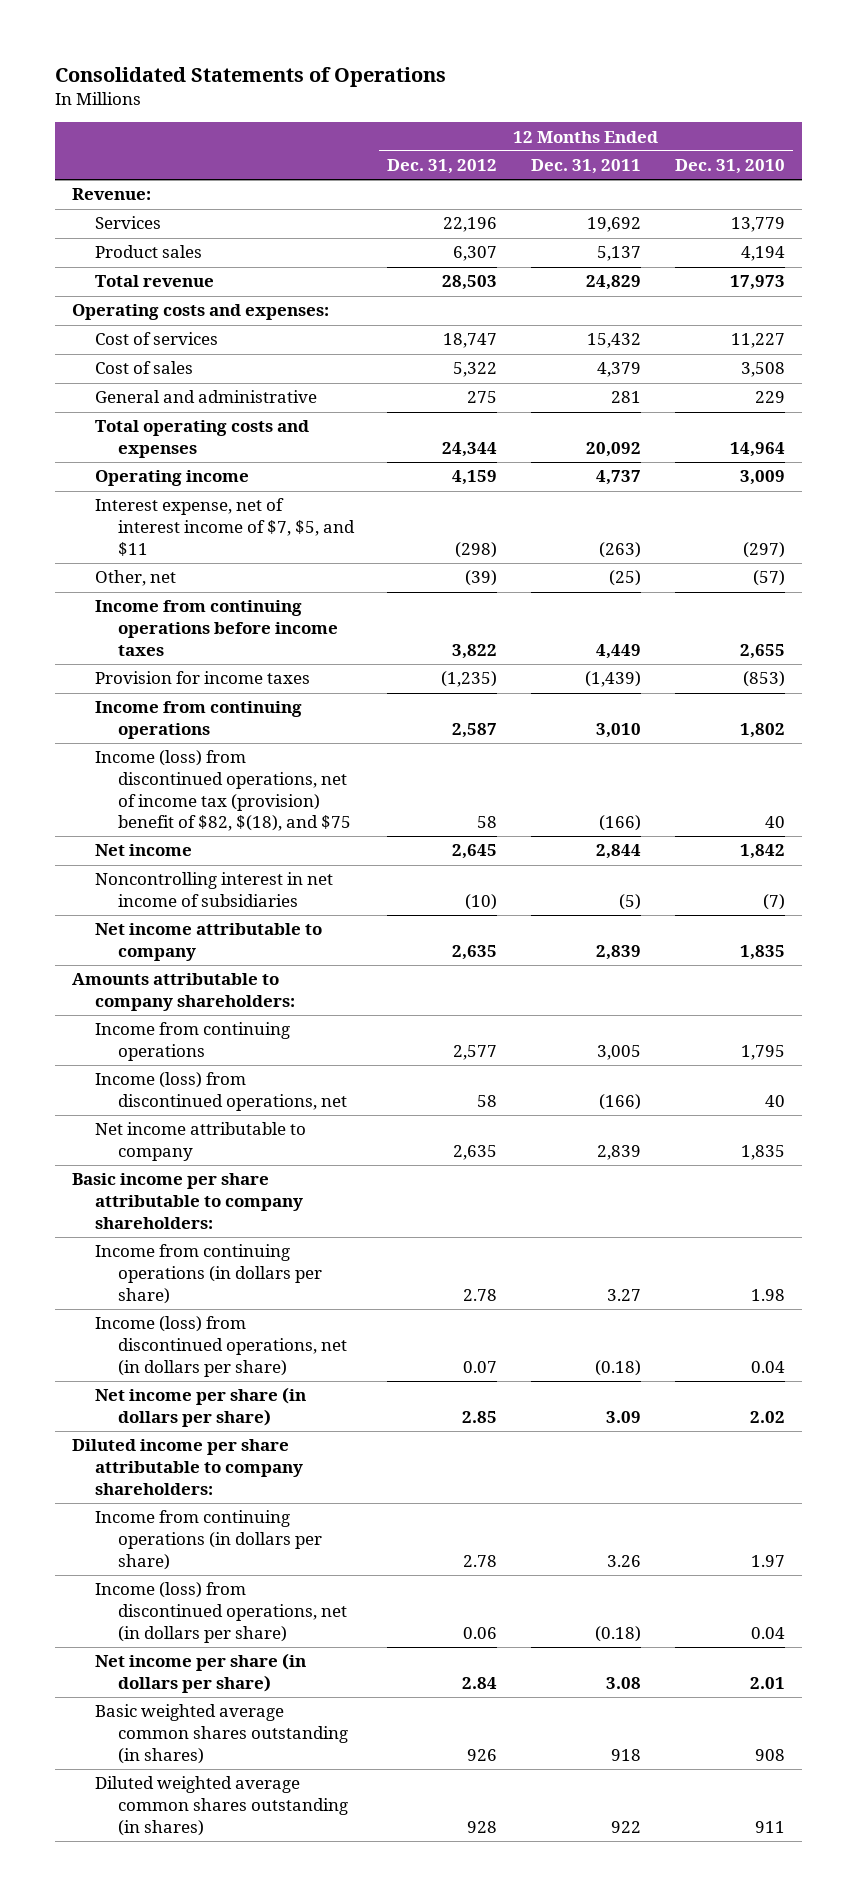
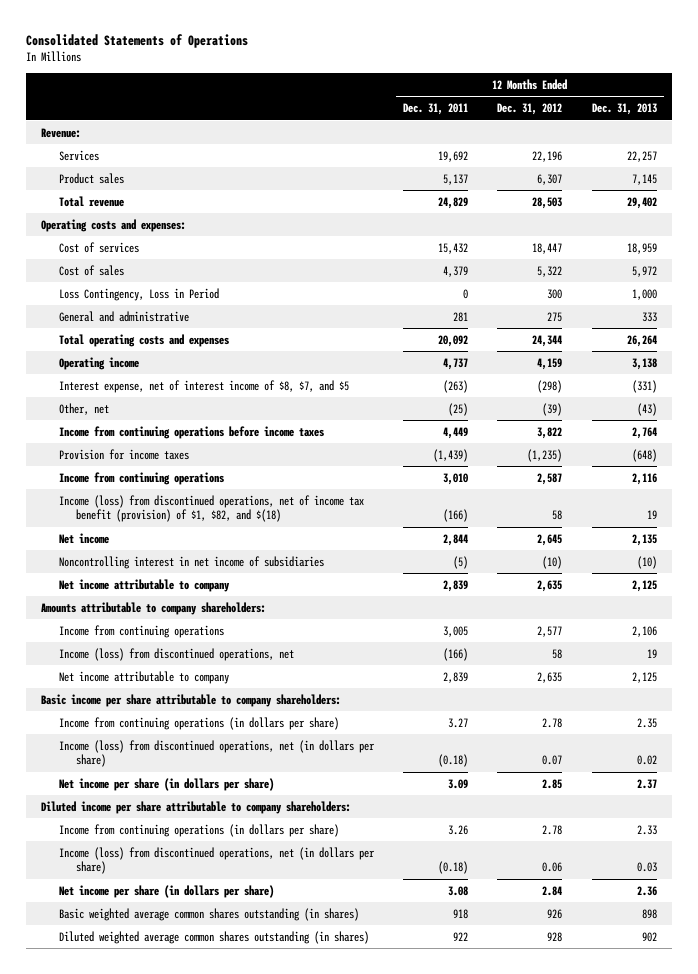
[674,159,785,175] Dec. 31, 2010 -> none
none -> [591,103,657,116] Dec. 31, 2013
[443,333,498,349] 18,747 -> [532,242,563,254] 18,447
none -> [58,287,219,301] Loss Contingency, Loss in Period
[94,498,355,556] Interest expense, net of interest income of $7, $5, and $11 -> [58,379,349,393] Interest expense, net of interest income of $8, $7, and $5
[94,750,351,832] Income (loss) from discontinued operations, net of income tax (provision) benefit of $82, $(18), and $75 -> [58,494,364,523] Income (loss) from discontinued operations, net of income tax benefit (provision) of $1, $82, and $(18)

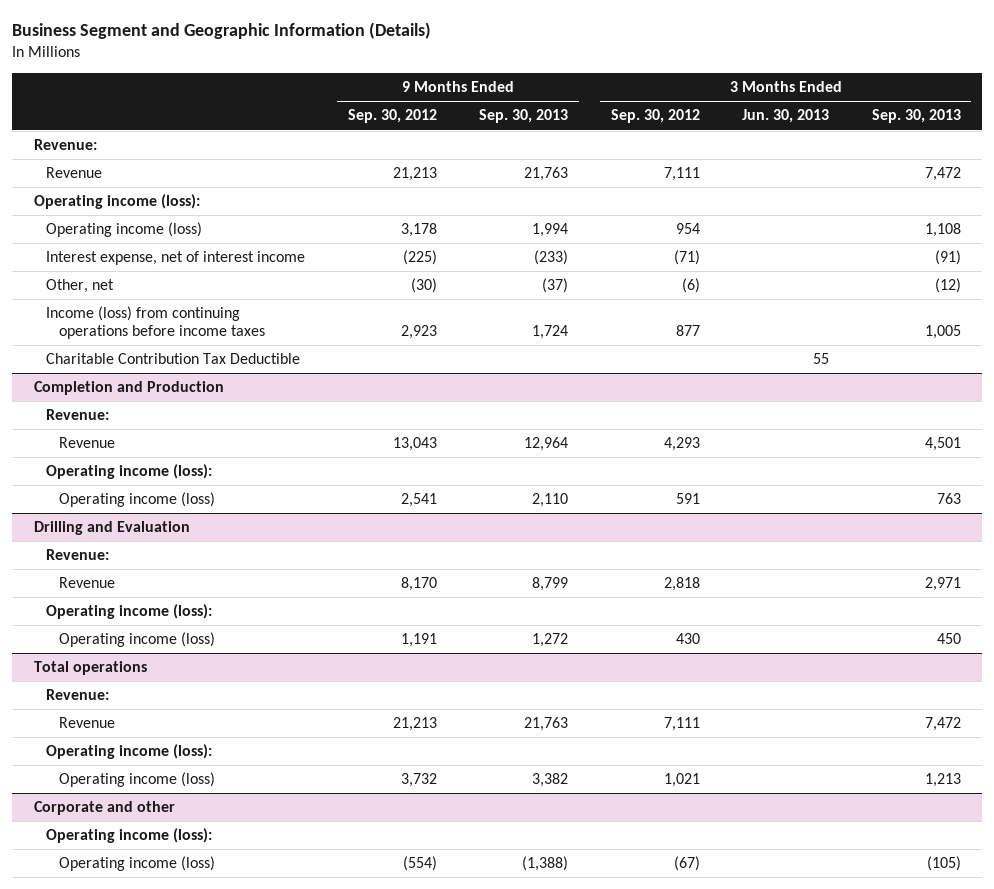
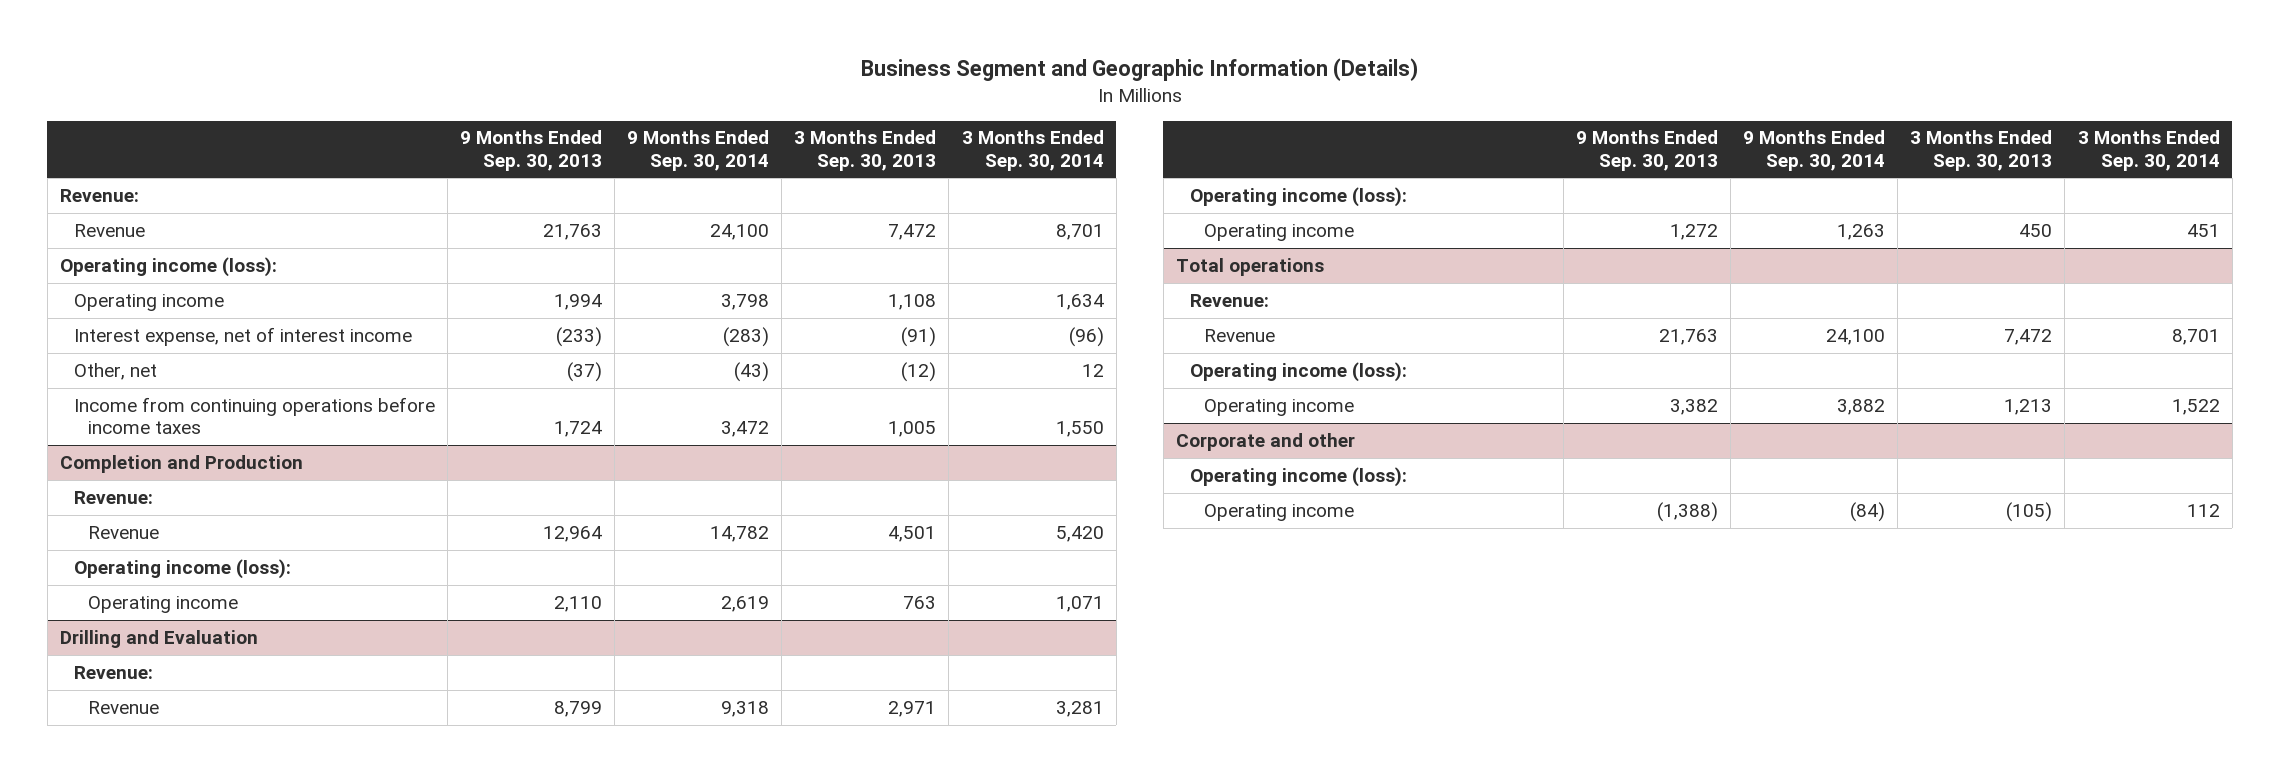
[347,109,437,124] Sep. 30, 2012 -> none
[610,109,700,124] Sep. 30, 2012 -> none
[742,109,830,124] Jun. 30, 2013 -> none
none -> [627,130,770,171] 9 Months Ended Sep. 30, 2014
none -> [961,130,1104,171] 3 Months Ended Sep. 30, 2014
[46,222,203,238] Operating income (loss) -> [73,293,224,311] Operating income
[46,353,301,365] Charitable Contribution Tax Deductible -> none
[46,306,265,340] Income (loss) from continuing operations before income taxes -> [73,396,435,435] Income from continuing operations before income taxes
[58,492,215,508] Operating income (loss) -> [88,595,239,613] Operating income
[58,632,215,648] Operating income (loss) -> [1204,223,1355,241] Operating income
[58,772,215,788] Operating income (loss) -> [1204,398,1355,416] Operating income
[58,856,215,872] Operating income (loss) -> [1204,503,1355,521] Operating income

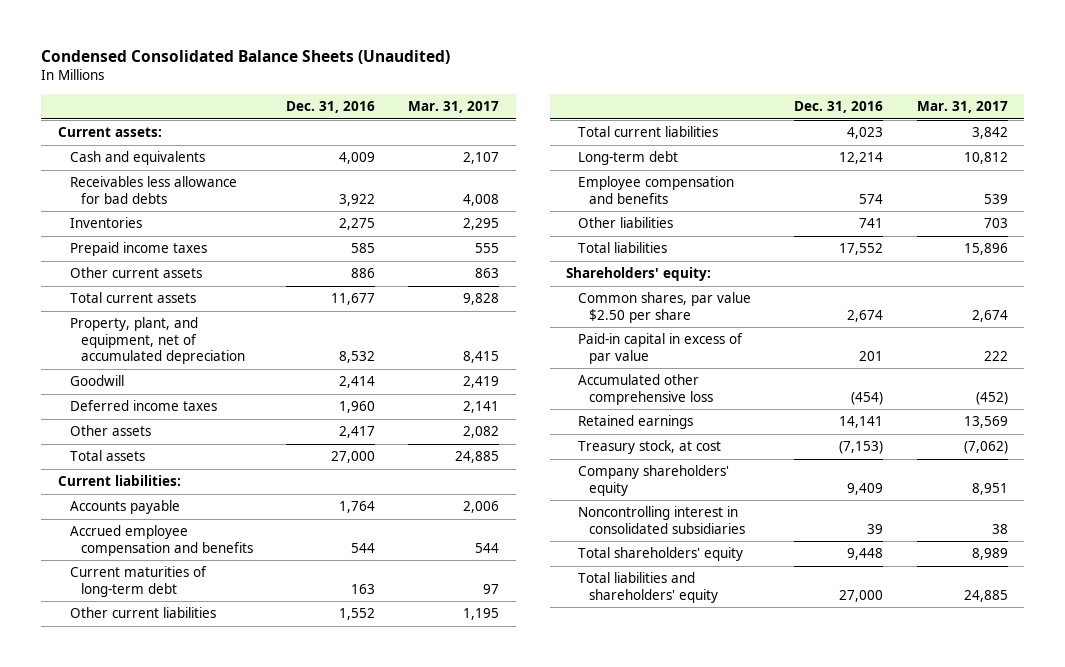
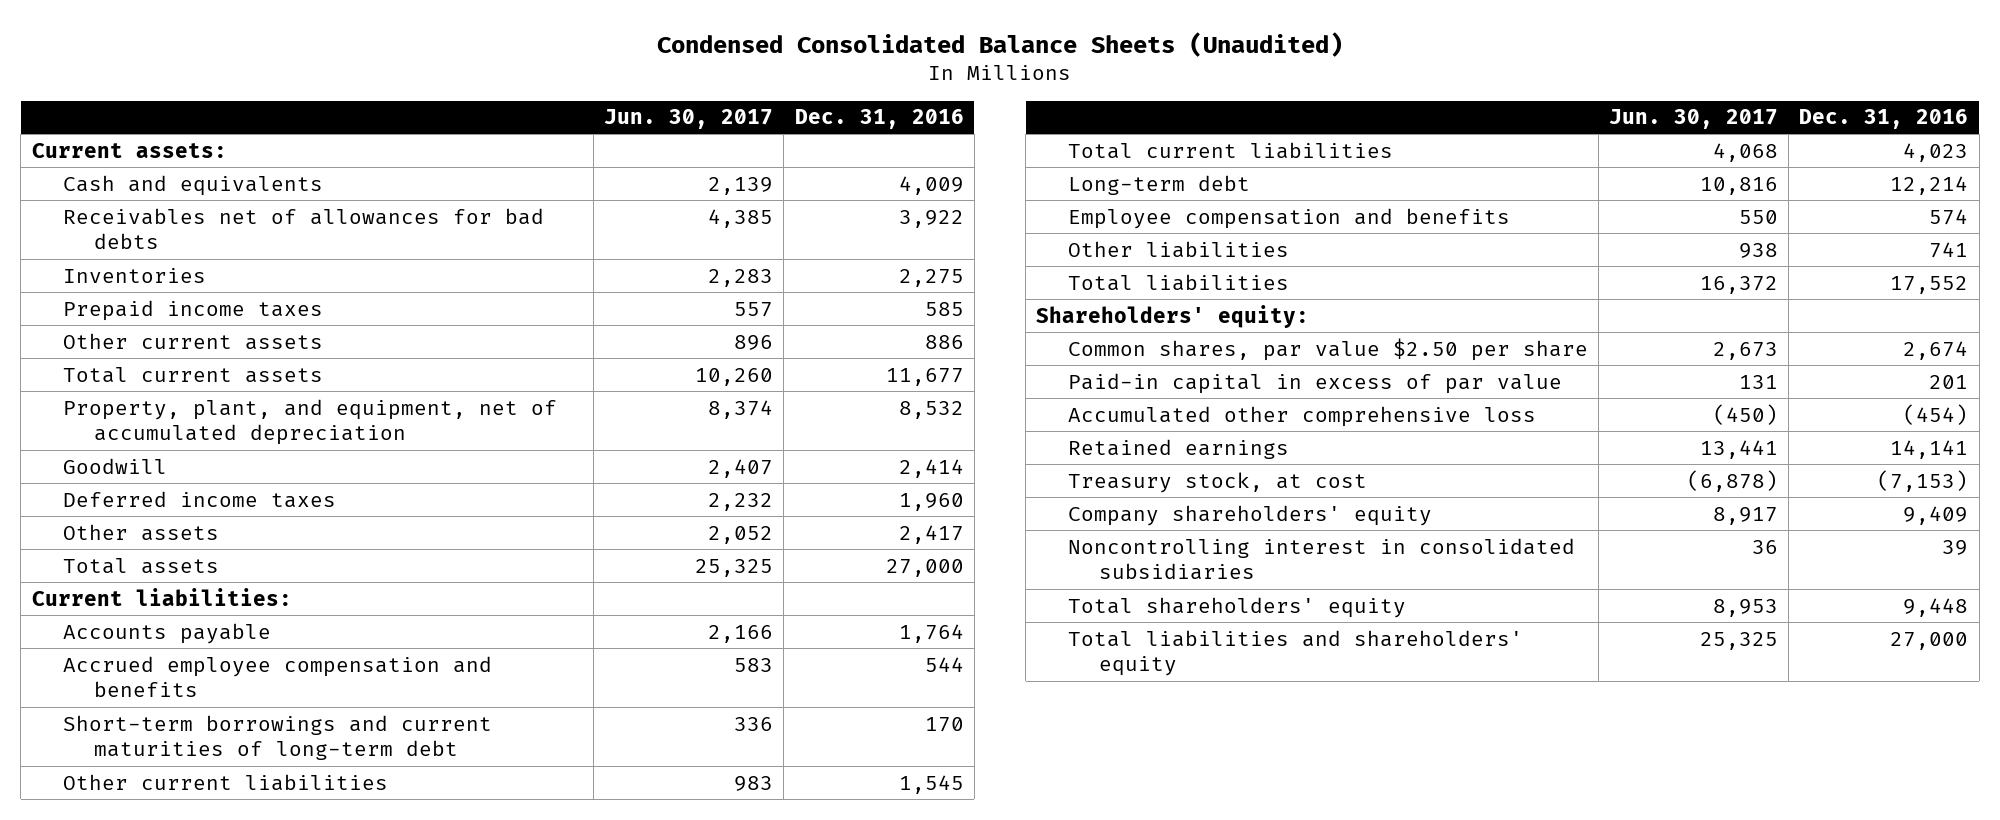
[408,101,500,114] Mar. 31, 2017 -> none
none -> [604,109,774,130] Jun. 30, 2017
[69,176,237,204] Receivables less allowance for bad debts -> [62,207,544,250] Receivables net of allowances for bad debts
[69,566,207,597] Current maturities of long-term debt -> [62,714,492,761] Short-term borrowings and current maturities of long-term debt
[351,583,376,594] 163 -> [924,716,964,732] 170
[339,608,376,621] 1,552 -> [898,774,964,794] 1,545

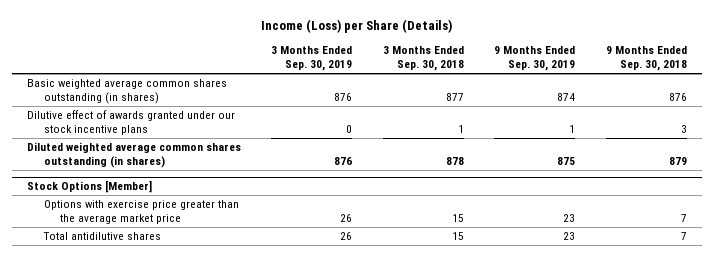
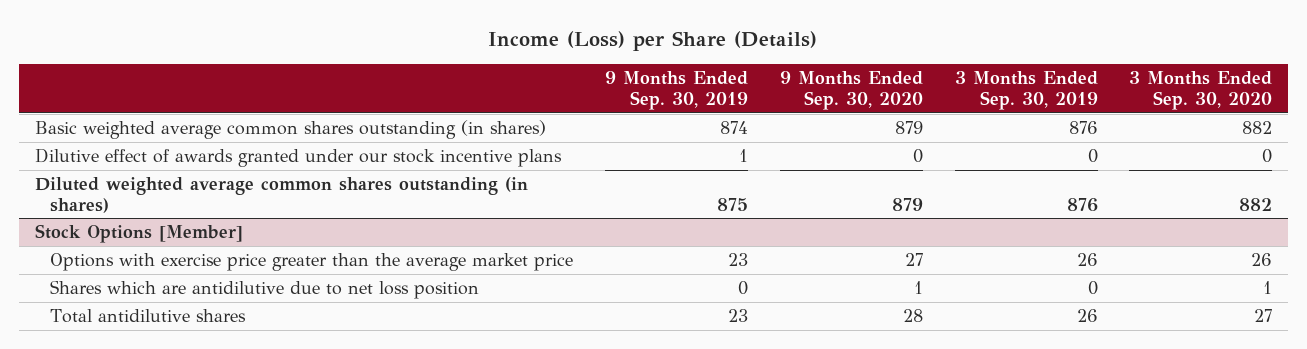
[382,46,464,72] 3 Months Ended Sep. 30, 2018 -> none
[605,46,687,72] 9 Months Ended Sep. 30, 2018 -> none
none -> [779,71,923,110] 9 Months Ended Sep. 30, 2020
none -> [1129,71,1273,110] 3 Months Ended Sep. 30, 2020
none -> [50,280,480,300] Shares which are antidilutive due to net loss position

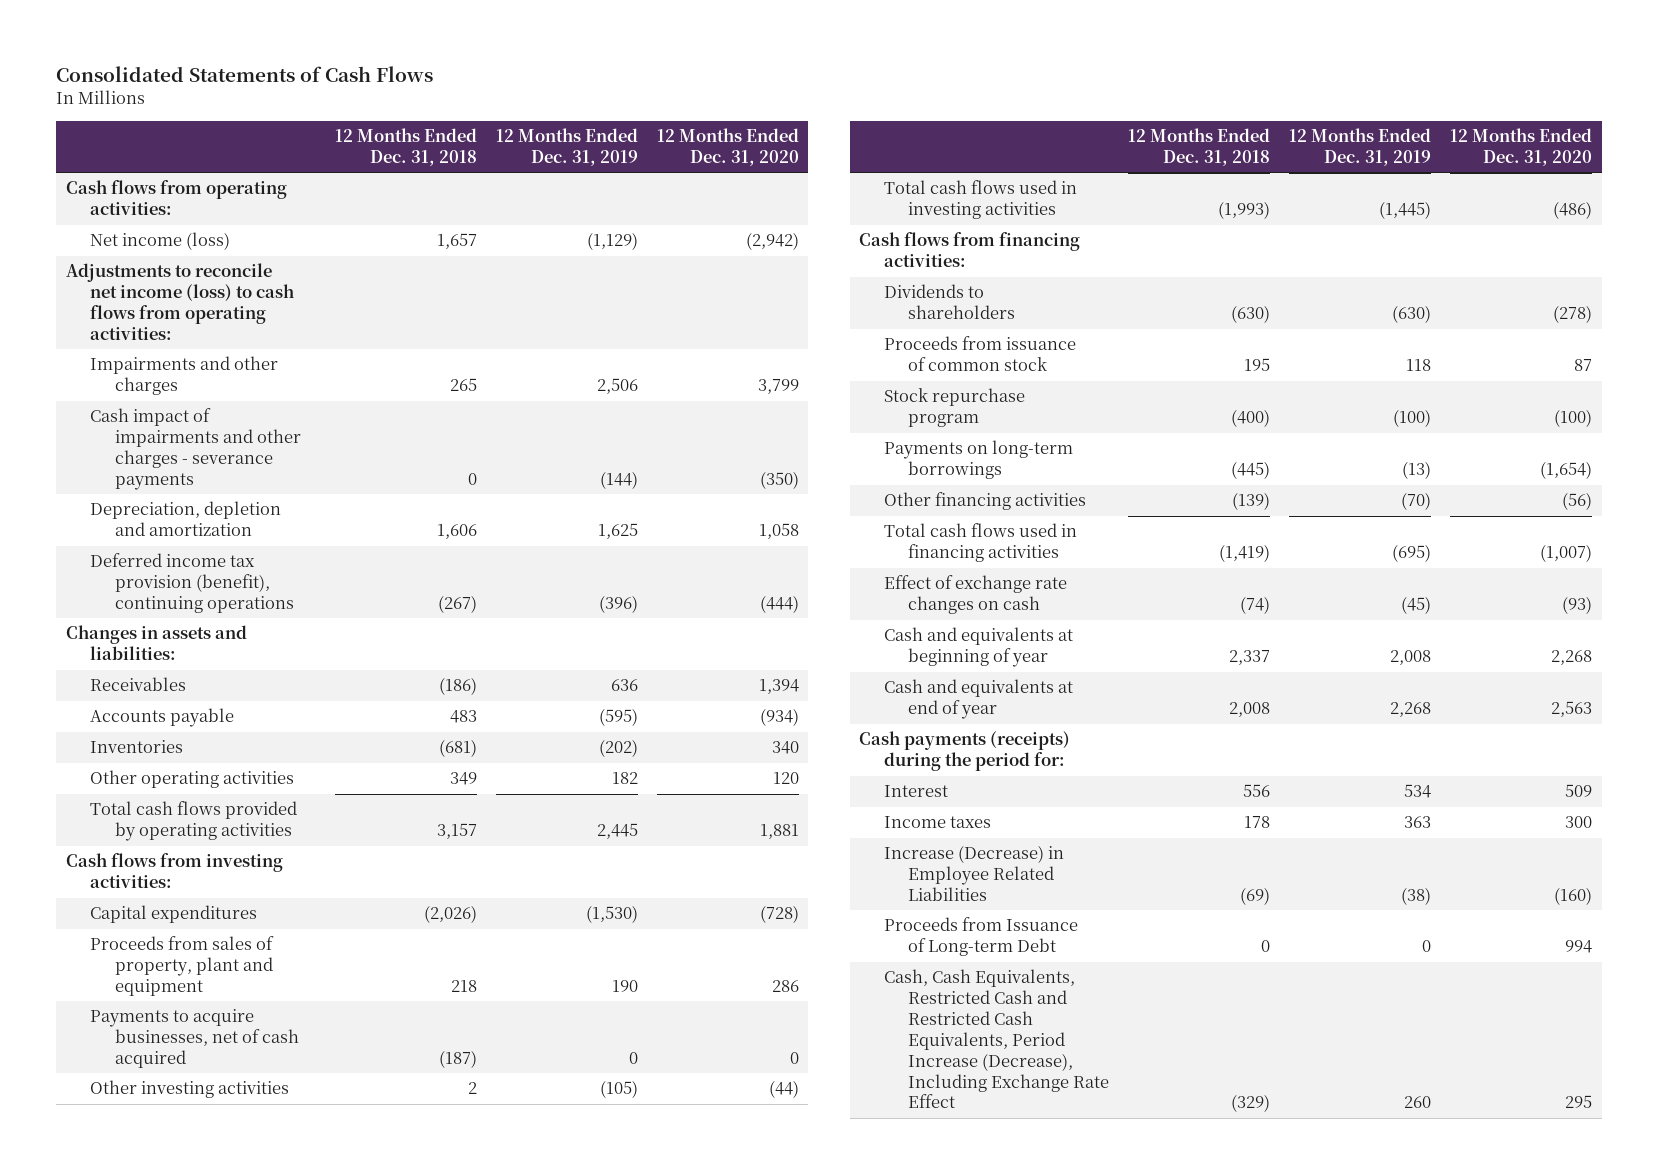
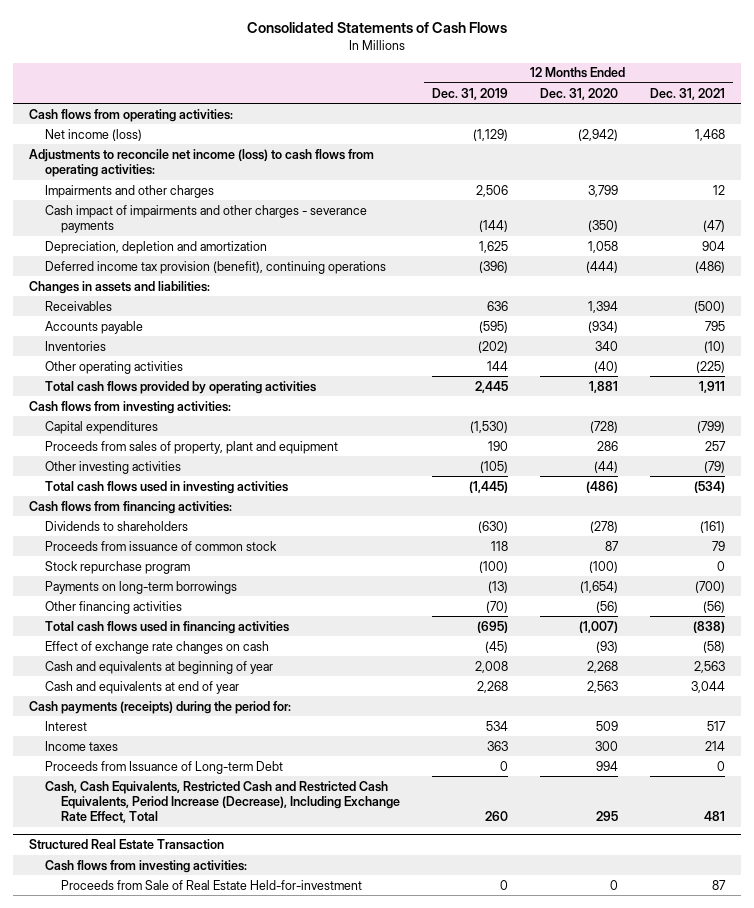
[334,128,477,167] 12 Months Ended Dec. 31, 2018 -> none
none -> [649,87,725,100] Dec. 31, 2021
[611,772,638,785] 182 -> [487,360,509,371] 144
[772,772,799,785] 120 -> [593,360,618,373] (40)
[90,1009,299,1069] Payments to acquire businesses, net of cash acquired -> none
[883,845,1064,902] Increase (Decrease) in Employee Related Liabilities -> none
[883,969,1110,1109] Cash, Cash Equivalents, Restricted Cash and Restricted Cash Equivalents, Period Increase (Decrease), Including Exchange Rate Effect -> [45,780,401,824] Cash, Cash Equivalents, Restricted Cash and Restricted Cash Equivalents, Period Increase (Decrease), Including Exchange Rate Effect, Total
none -> [29,839,225,851] Structured Real Estate Transaction
none -> [45,859,248,873] Cash flows from investing activities:
none -> [61,879,363,890] Proceeds from Sale of Real Estate Held-for-investment

